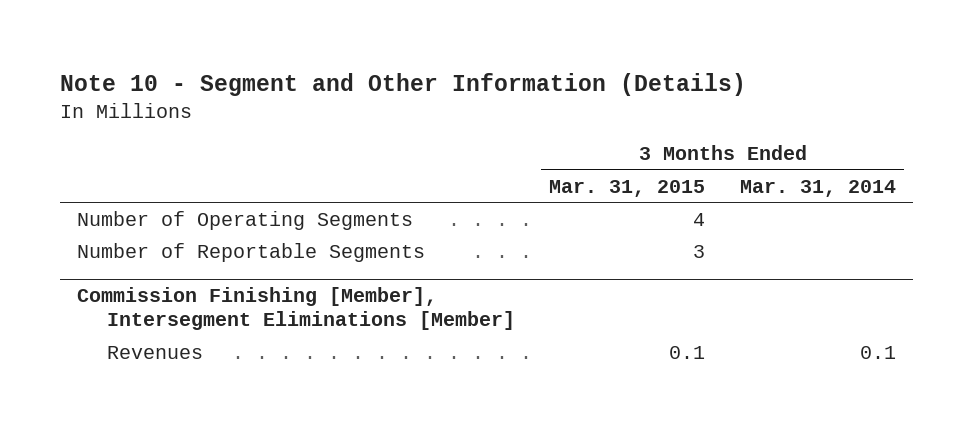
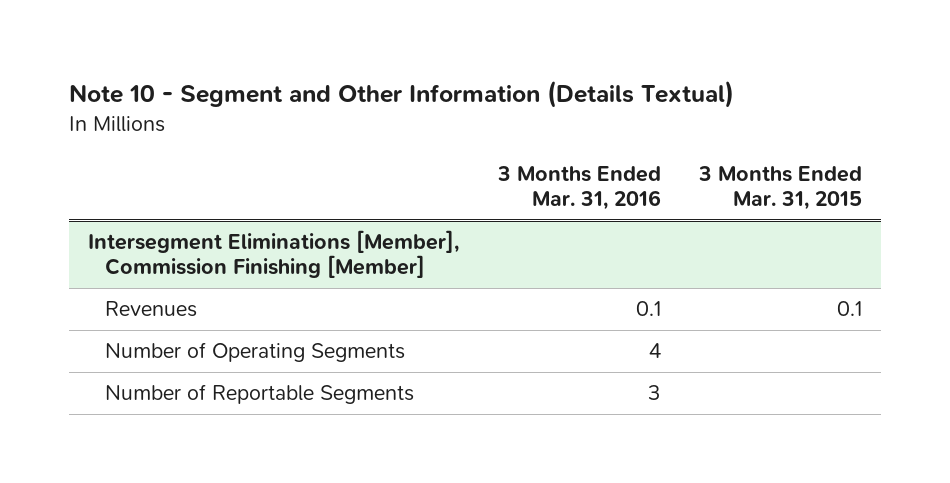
[60,72,747,96] Note 10 - Segment and Other Information (Details) -> [69,80,735,109] Note 10 - Segment and Other Information (Details Textual)
[739,179,896,197] Mar. 31, 2014 -> none
none -> [496,165,661,210] 3 Months Ended Mar. 31, 2016
[77,210,414,230] Number of Operating Segments -> none
[77,242,426,262] Number of Reportable Segments -> none
[77,286,516,330] Commission Finishing [Member], Intersegment Eliminations [Member] -> [88,230,460,279] Intersegment Eliminations [Member], Commission Finishing [Member]
none -> [104,342,405,363] Number of Operating Segments
none -> [104,384,414,405] Number of Reportable Segments

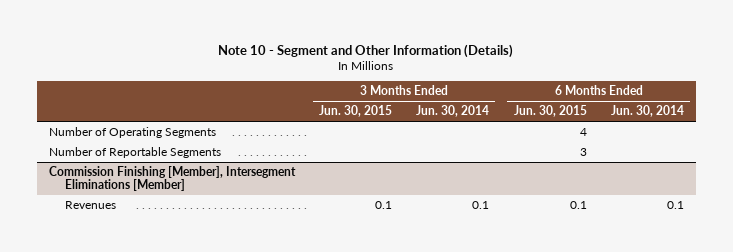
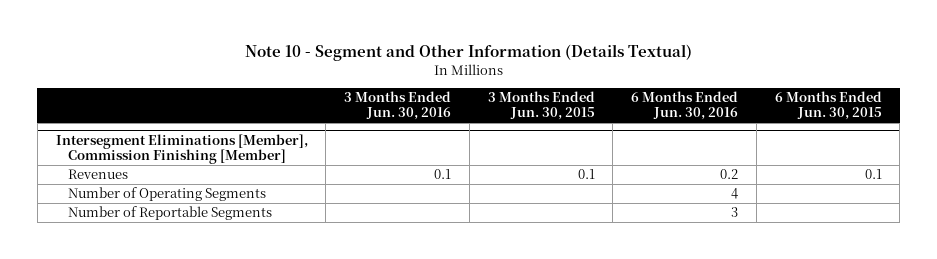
[218,43,514,58] Note 10 - Segment and Other Information (Details) -> [244,44,692,62] Note 10 - Segment and Other Information (Details Textual)
[416,105,490,118] Jun. 30, 2014 -> none
[610,105,684,118] Jun. 30, 2014 -> none
none -> [344,91,452,121] 3 Months Ended Jun. 30, 2016
none -> [631,91,739,121] 6 Months Ended Jun. 30, 2016
[49,127,217,139] Number of Operating Segments -> none
[49,147,222,159] Number of Reportable Segments -> none
[49,166,297,192] Commission Finishing [Member], Intersegment Eliminations [Member] -> [55,134,308,165] Intersegment Eliminations [Member], Commission Finishing [Member]
none -> [68,187,267,202] Number of Operating Segments
none -> [68,206,273,221] Number of Reportable Segments

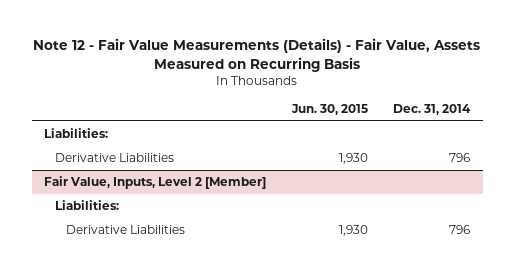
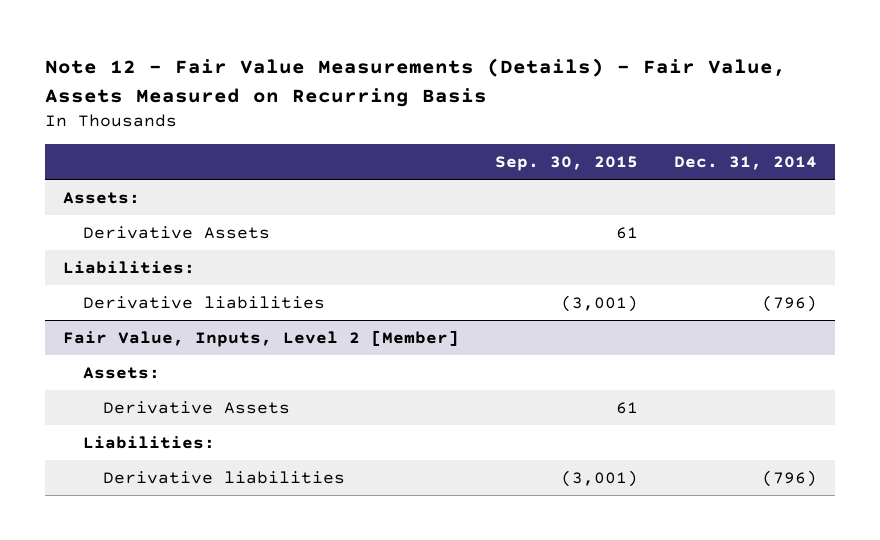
[290,103,368,115] Jun. 30, 2015 -> none
none -> [495,156,639,172] Sep. 30, 2015
none -> [63,191,141,204] Assets:
none -> [82,225,270,239] Derivative Assets
[55,153,175,163] Derivative Liabilities -> [82,295,325,309] Derivative liabilities
[449,153,471,163] 796 -> [762,294,818,312] (796)
none -> [82,366,160,379] Assets:
none -> [102,400,290,414] Derivative Assets
[65,225,185,235] Derivative Liabilities -> [102,470,345,484] Derivative liabilities
[449,225,471,235] 796 -> [762,469,818,487] (796)

